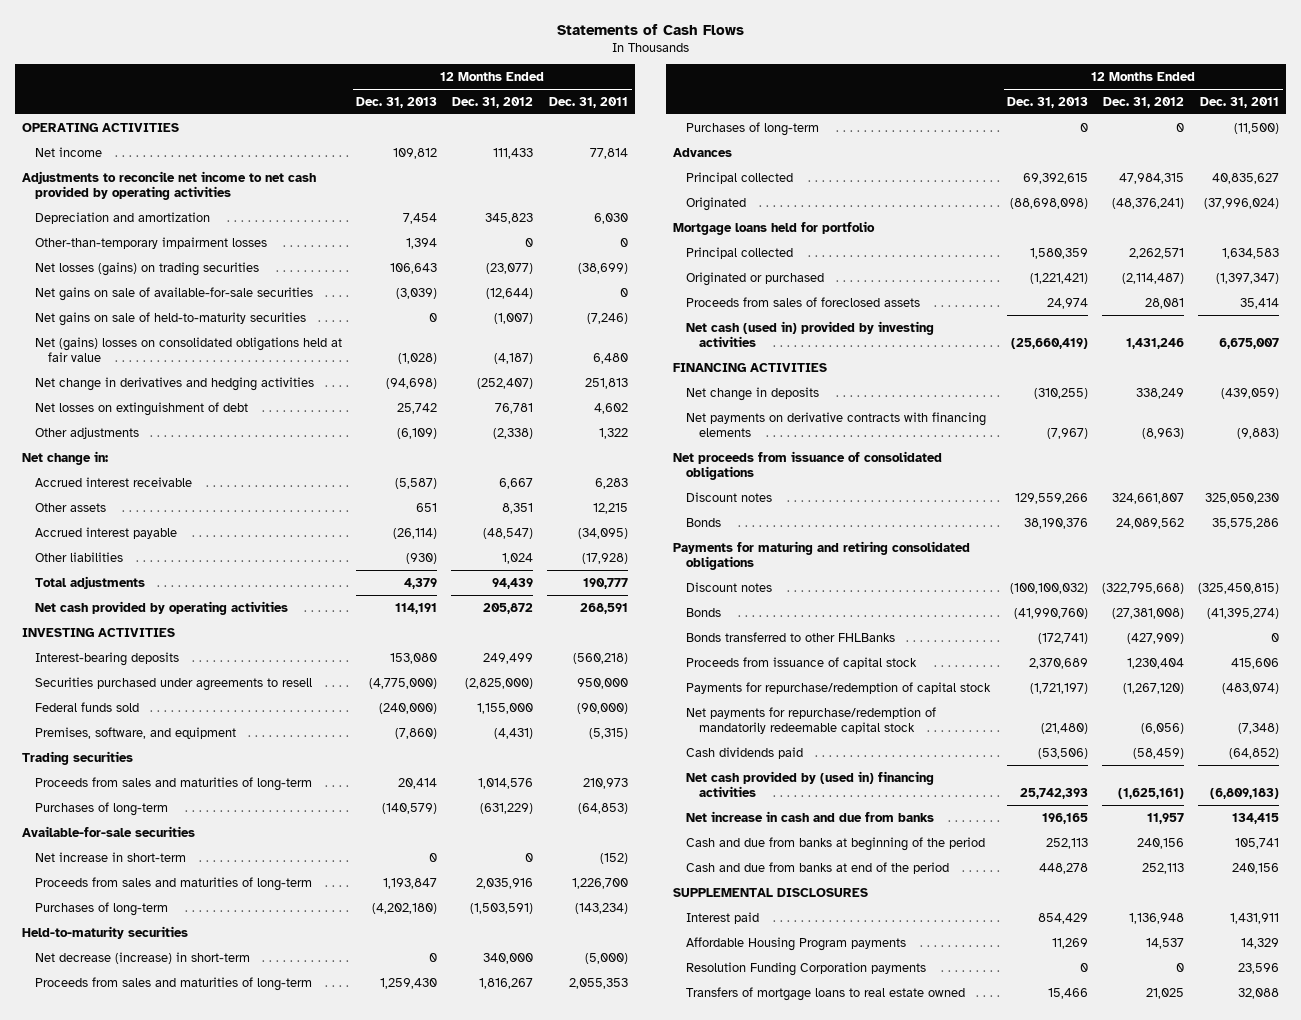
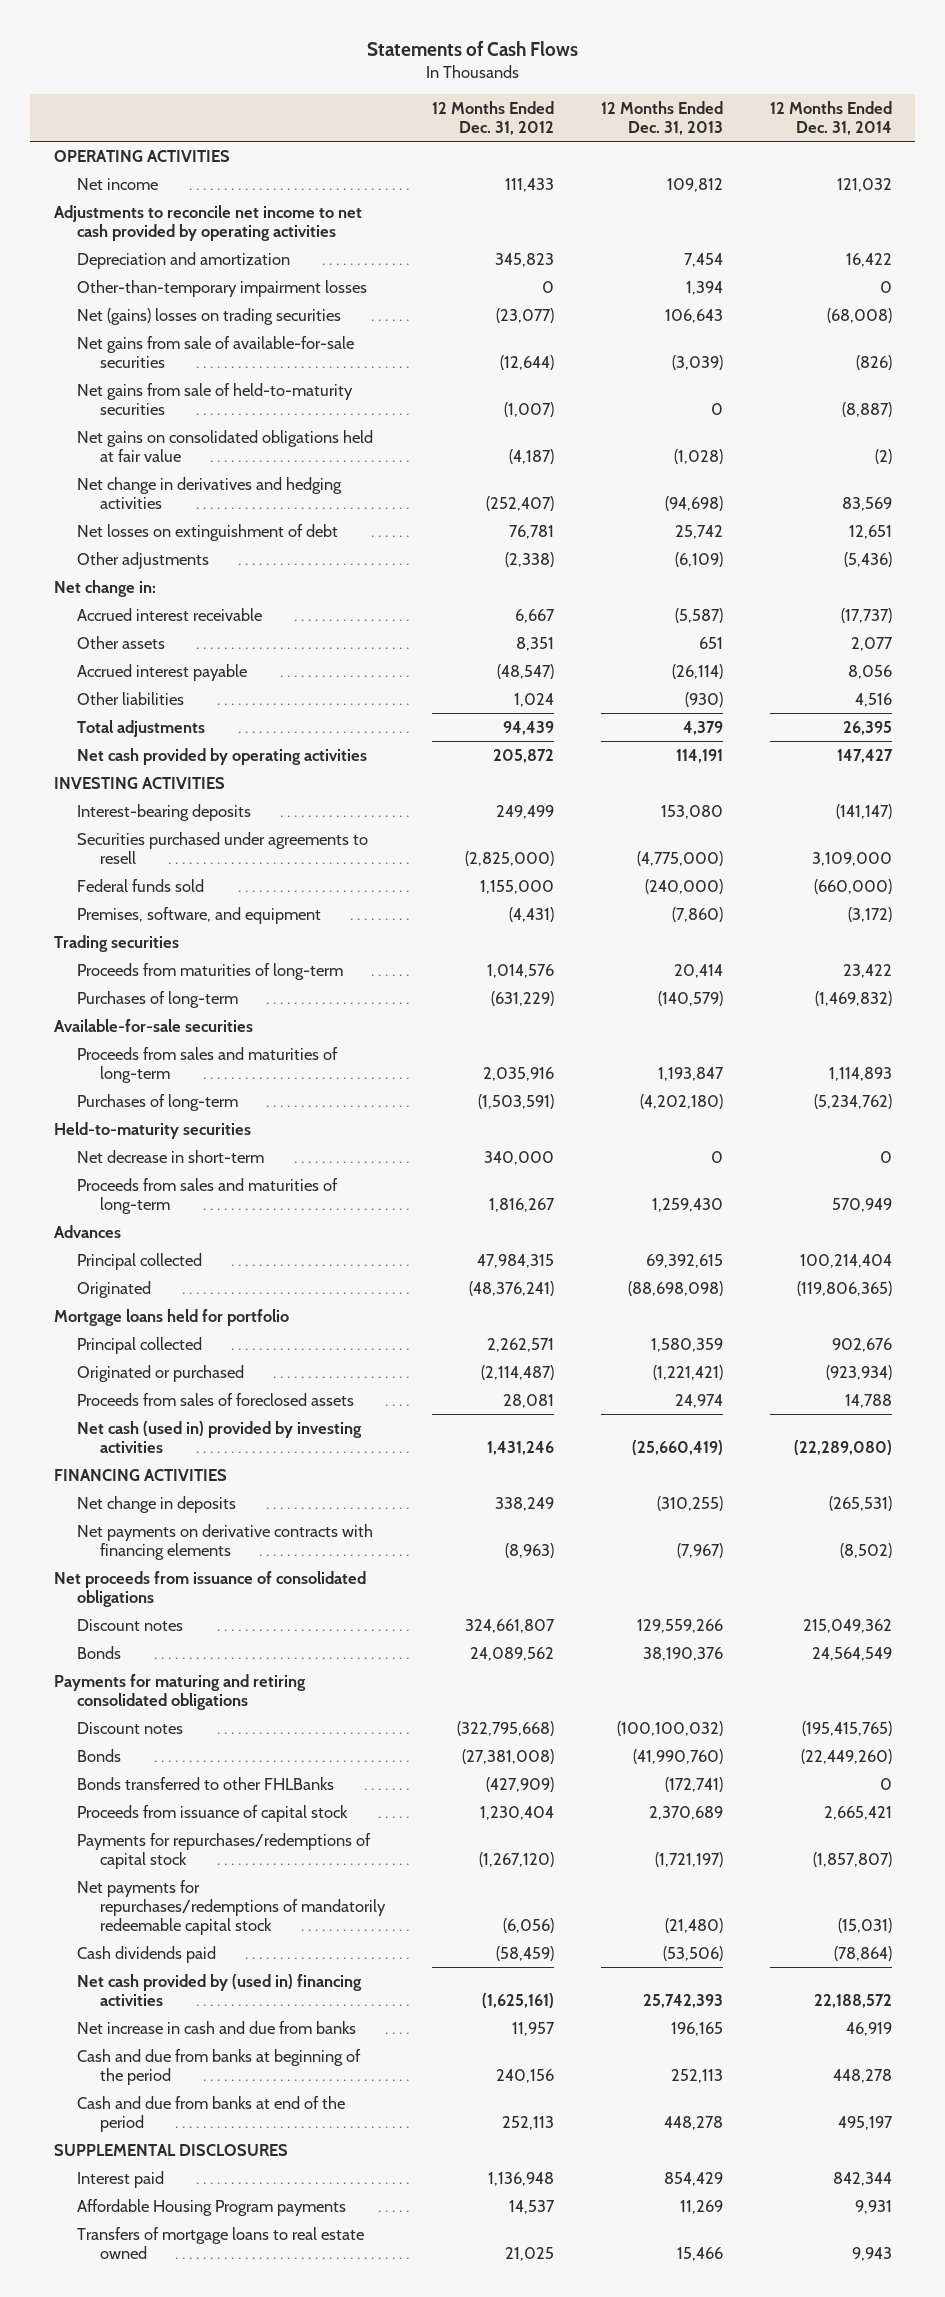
[549,96,629,108] Dec. 31, 2011 -> none
none -> [769,101,892,136] 12 Months Ended Dec. 31, 2014
[35,261,260,276] Net losses (gains) on trading securities -> [76,307,341,325] Net (gains) losses on trading securities
[35,286,314,301] Net gains on sale of available-for-sale securities -> [76,335,354,368] Net gains from sale of available-for-sale securities
[35,311,307,326] Net gains on sale of held-to-maturity securities -> [76,382,353,415] Net gains from sale of held-to-maturity securities
[35,336,343,362] Net (gains) losses on consolidated obligations held at fair value -> [76,429,373,462] Net gains on consolidated obligations held at fair value
[35,776,313,791] Proceeds from sales and maturities of long-term -> [76,962,343,980] Proceeds from maturities of long-term
[35,851,187,862] Net increase in short-term -> none
[35,951,251,964] Net decrease (increase) in short-term -> [76,1149,264,1163] Net decrease in short-term
[686,121,820,136] Purchases of long-term -> none
[686,681,992,694] Payments for repurchase/redemption of capital stock -> [76,1832,371,1869] Payments for repurchases/redemptions of capital stock
[686,706,937,734] Net payments for repurchase/redemption of mandatorily redeemable capital stock -> [76,1879,387,1936] Net payments for repurchases/redemptions of mandatorily redeemable capital stock
[686,961,927,976] Resolution Funding Corporation payments -> none

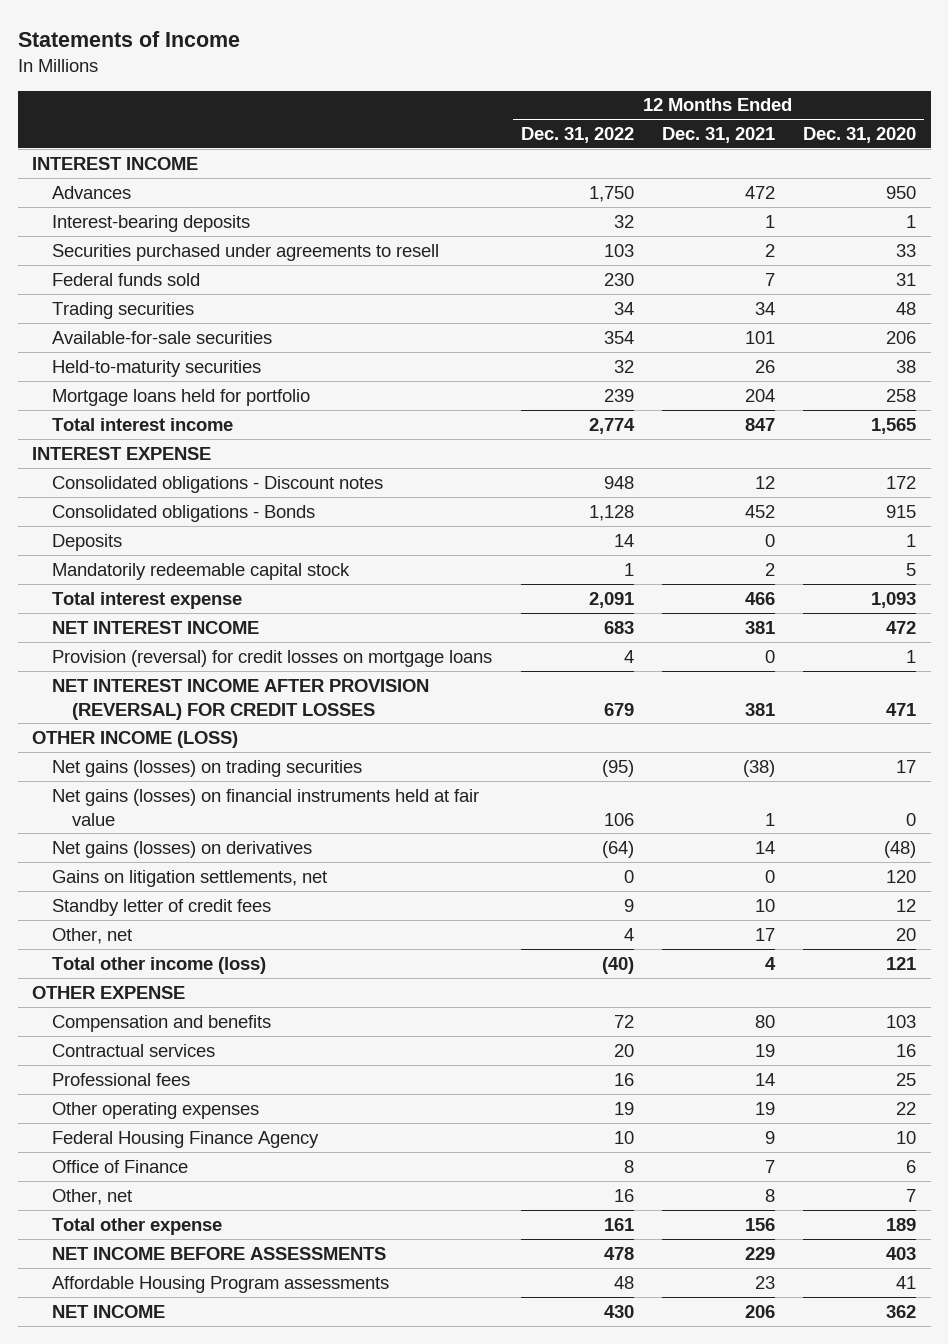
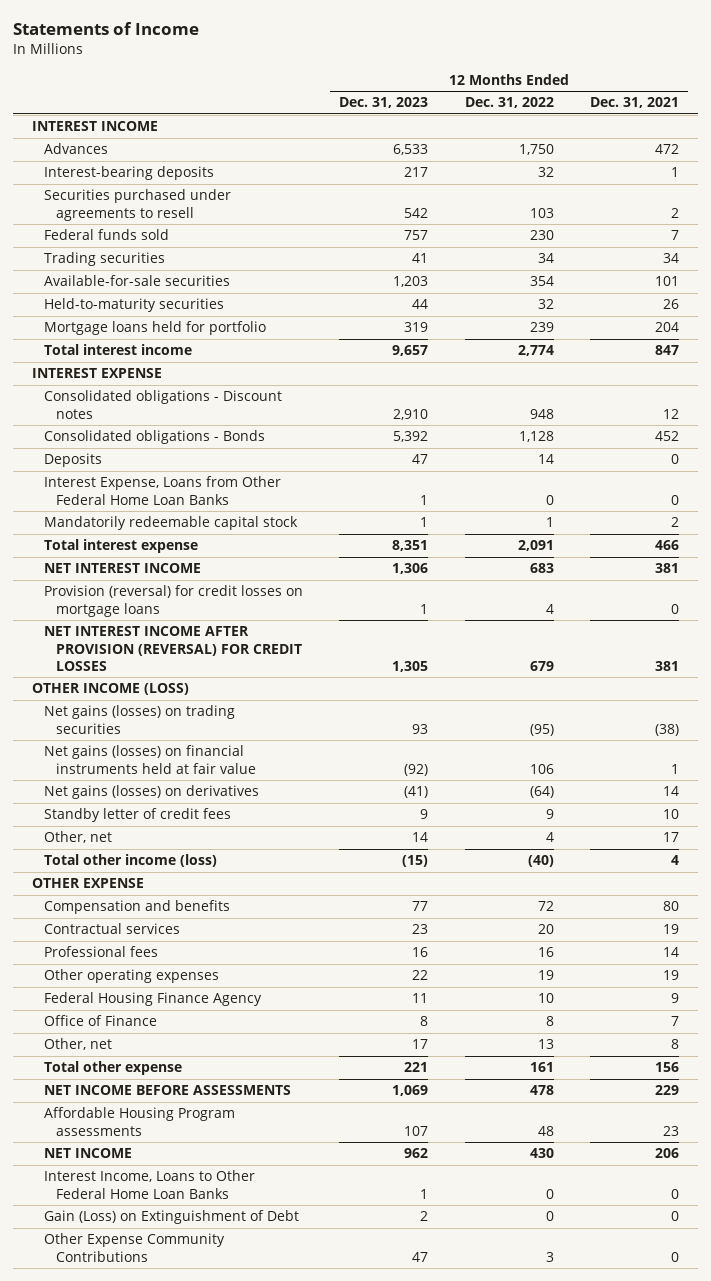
[803,126,917,143] Dec. 31, 2020 -> none
none -> [339,97,429,109] Dec. 31, 2023
none -> [43,476,281,505] Interest Expense, Loans from Other Federal Home Loan Banks
[52,869,328,887] Gains on litigation settlements, net -> none
[613,1188,634,1202] 16 -> [537,1039,554,1050] 13
none -> [43,1170,255,1199] Interest Income, Loans to Other Federal Home Loan Banks
none -> [43,1210,299,1225] Gain (Loss) on Extinguishment of Debt
none -> [43,1233,225,1262] Other Expense Community Contributions

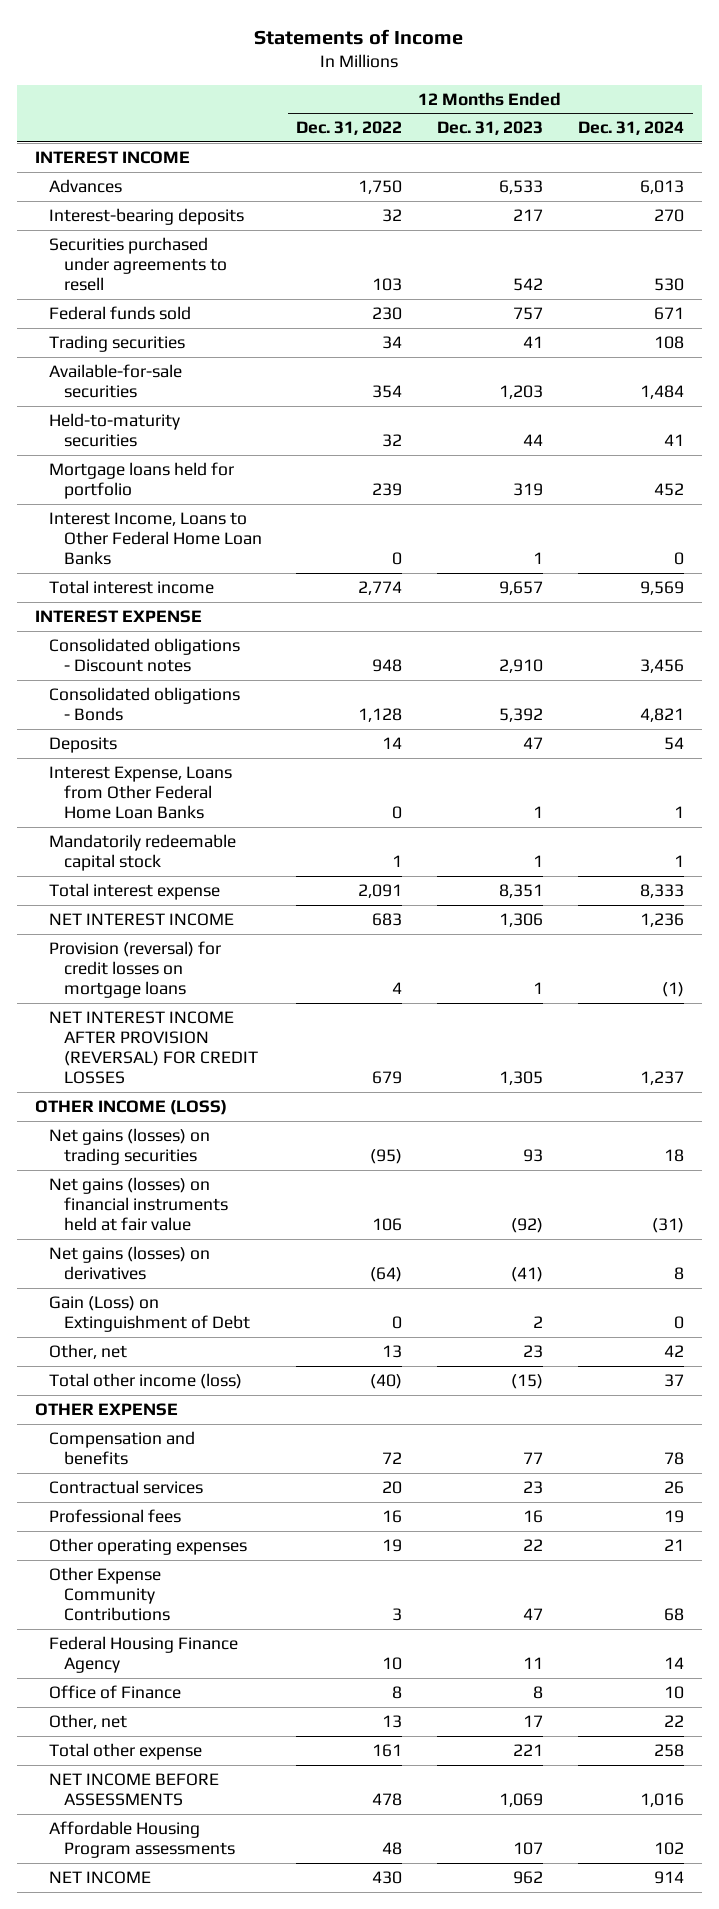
[590,97,680,109] Dec. 31, 2021 -> none
none -> [578,121,685,136] Dec. 31, 2024
[43,1170,255,1199] Interest Income, Loans to Other Federal Home Loan Banks -> [49,511,262,565] Interest Income, Loans to Other Federal Home Loan Banks
[43,808,231,823] Standby letter of credit fees -> none
[43,1210,299,1225] Gain (Loss) on Extinguishment of Debt -> [49,1295,250,1332] Gain (Loss) on Extinguishment of Debt
[412,832,429,843] 14 -> [523,1344,544,1358] 23
[545,832,554,843] 4 -> [382,1344,403,1358] 13
[43,1233,225,1262] Other Expense Community Contributions -> [49,1566,170,1621] Other Expense Community Contributions

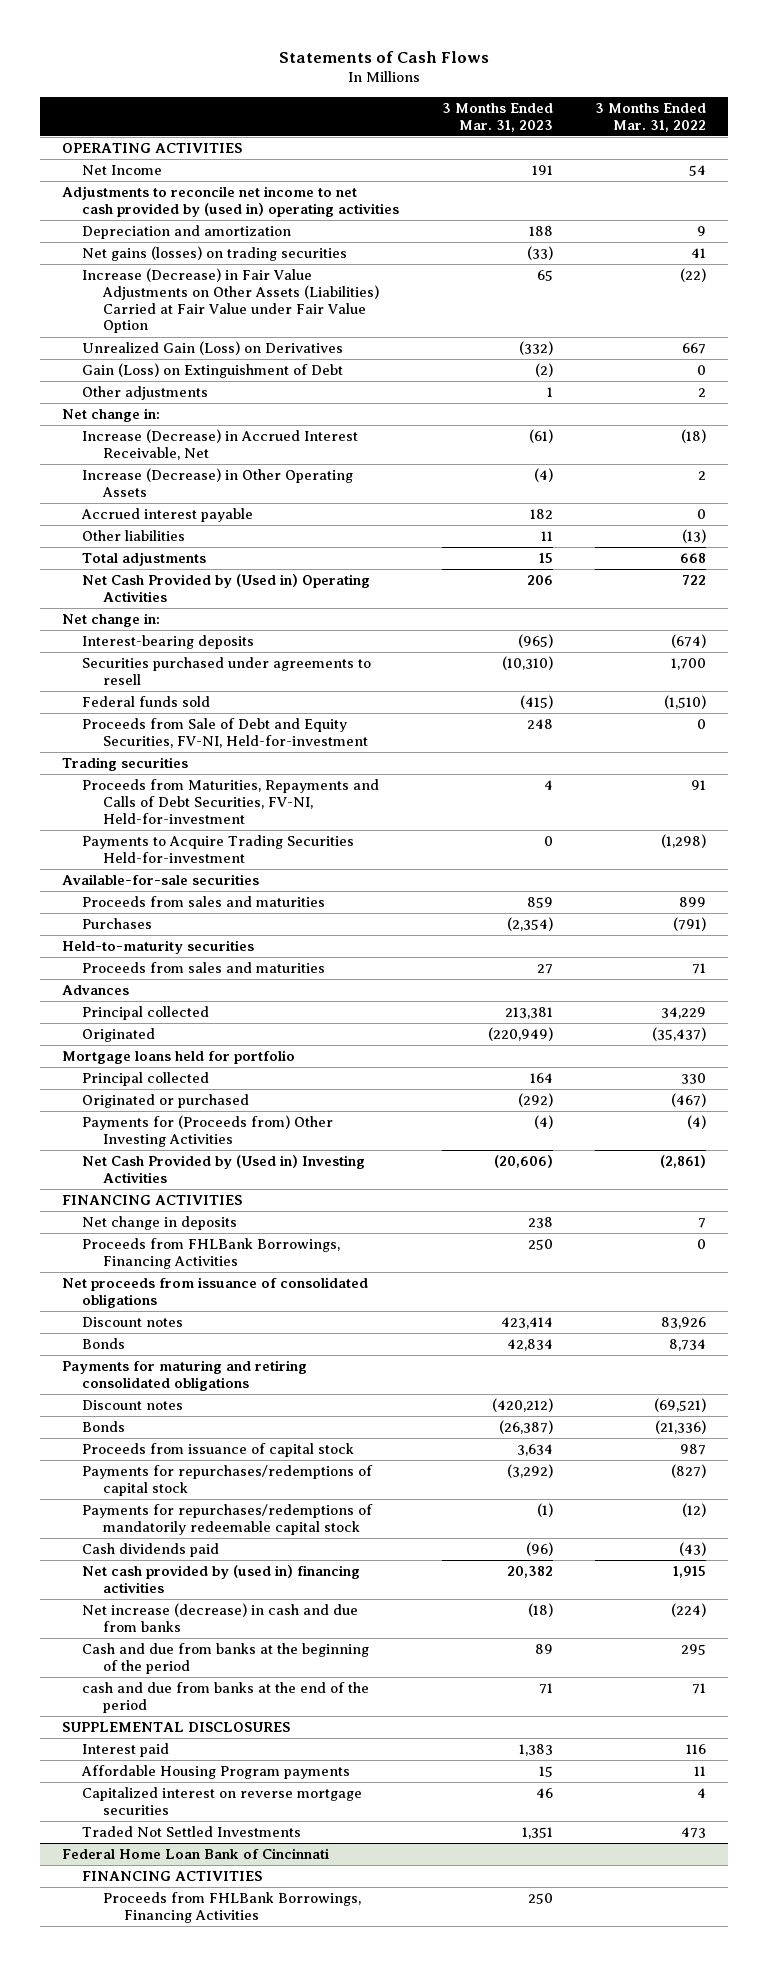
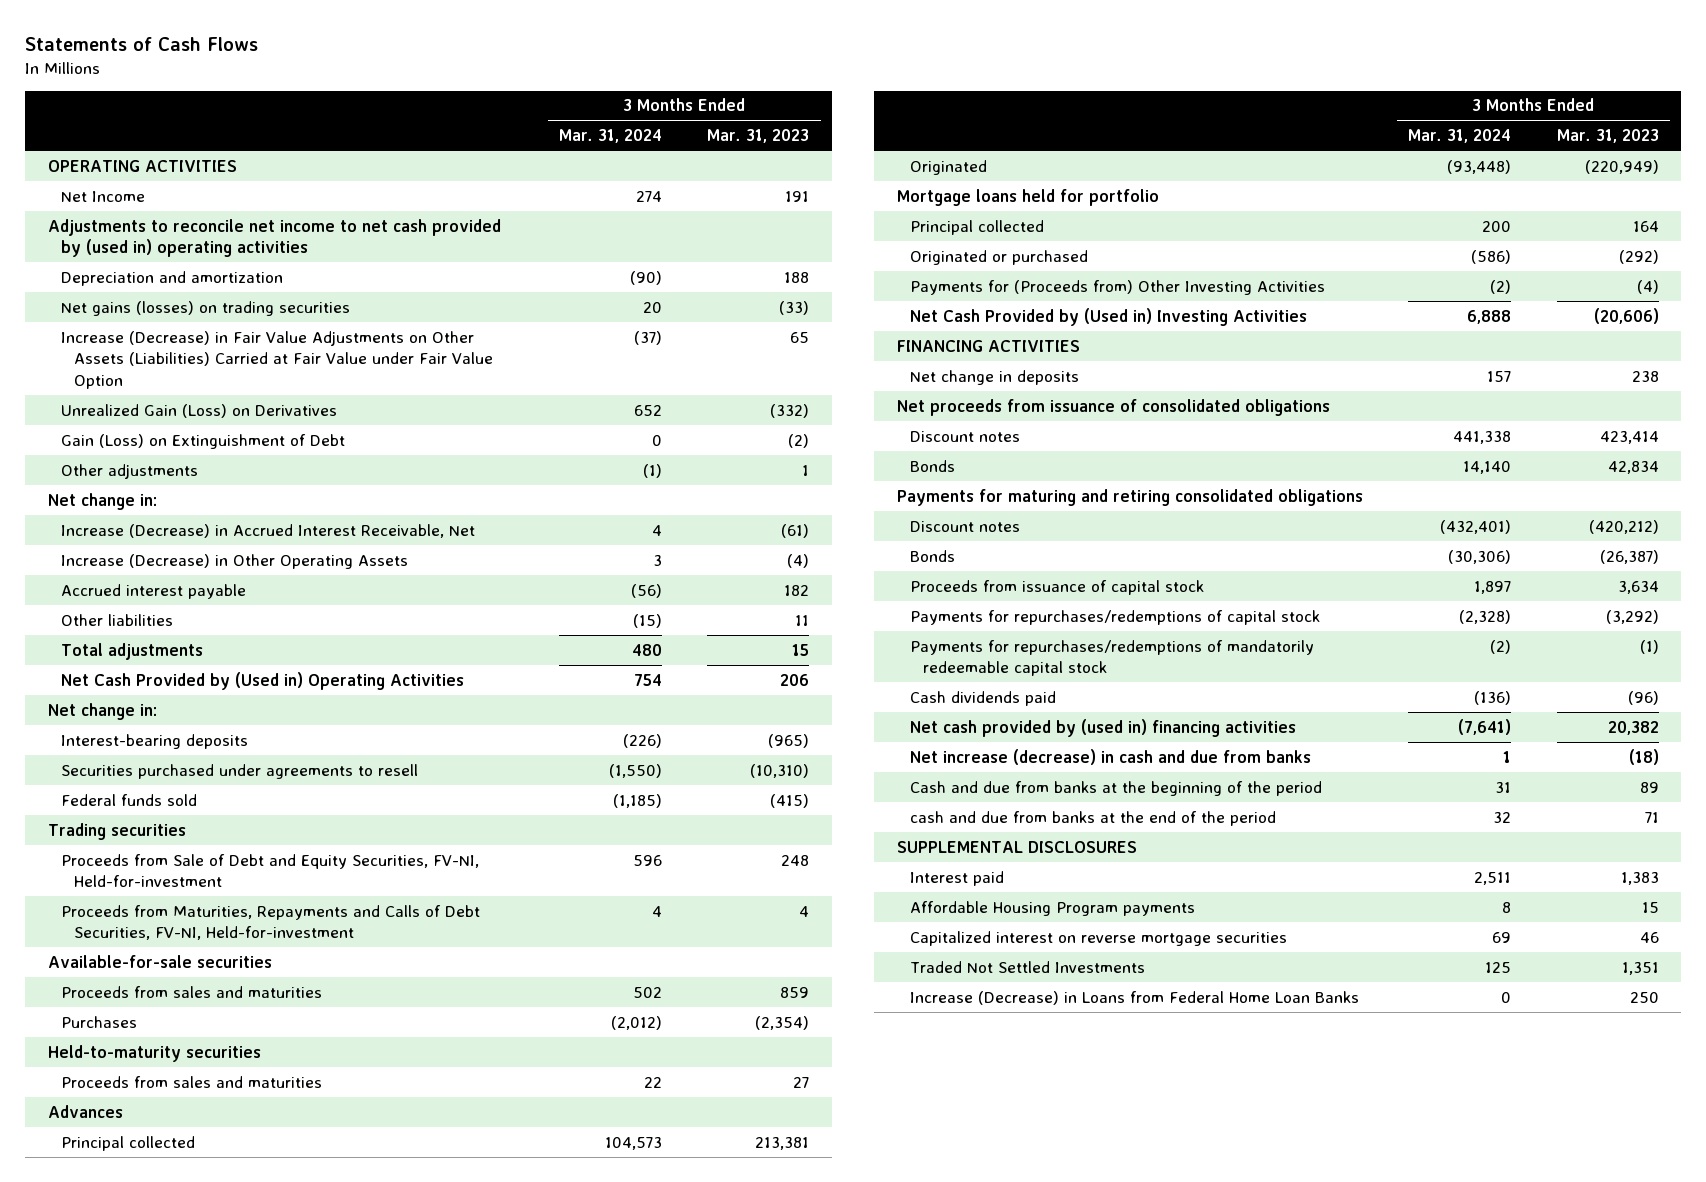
[595,102,707,132] 3 Months Ended Mar. 31, 2022 -> none
none -> [558,128,662,143] Mar. 31, 2024
[82,718,368,748] Proceeds from Sale of Debt and Equity Securities, FV-NI, Held-for-investment -> [60,853,479,888] Proceeds from Sale of Debt and Equity Securities, FV-NI, Held-for-investment
[82,835,355,863] Payments to Acquire Trading Securities Held-for-investment -> none
[82,1238,341,1269] Proceeds from FHLBank Borrowings, Financing Activities -> none
[61,1848,329,1860] Federal Home Loan Bank of Cincinnati -> none
[82,1871,263,1882] FINANCING ACTIVITIES -> none
[102,1892,361,1923] Proceeds from FHLBank Borrowings, Financing Activities -> none
none -> [910,990,1360,1005] Increase (Decrease) in Loans from Federal Home Loan Banks

